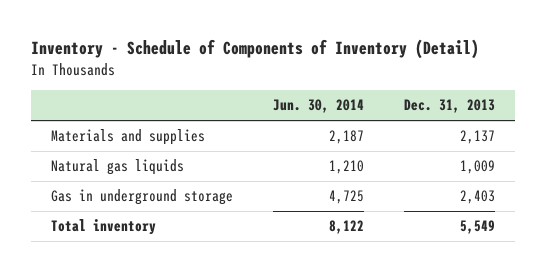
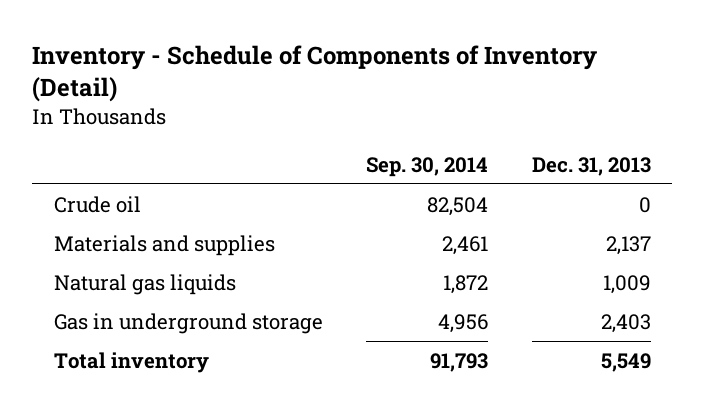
[272,99,364,114] Jun. 30, 2014 -> none
none -> [366,156,489,177] Sep. 30, 2014
none -> [53,196,141,214] Crude oil

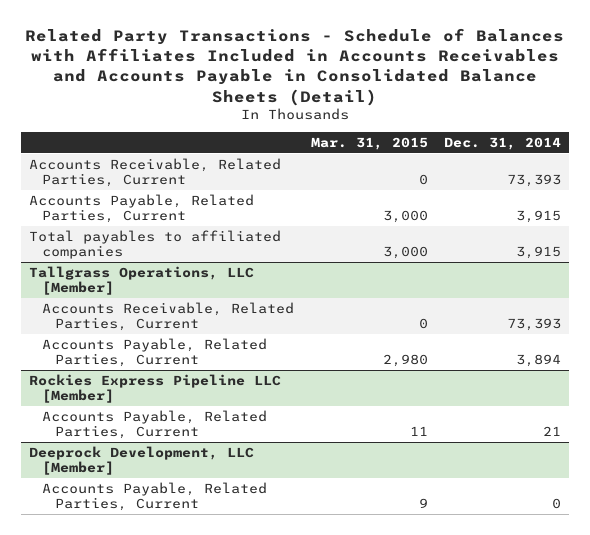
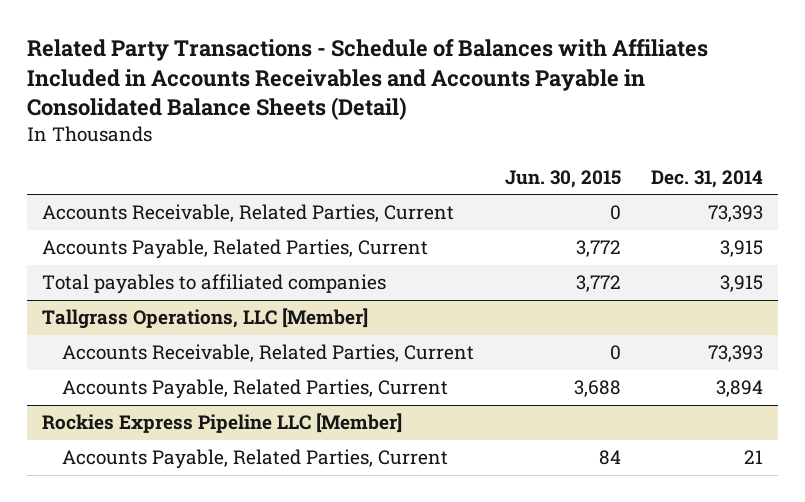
[310,136,428,150] Mar. 31, 2015 -> none
none -> [504,169,621,188] Jun. 30, 2015
[29,445,255,476] Deeprock Development, LLC [Member] -> none
[42,481,268,512] Accounts Payable, Related Parties, Current -> none

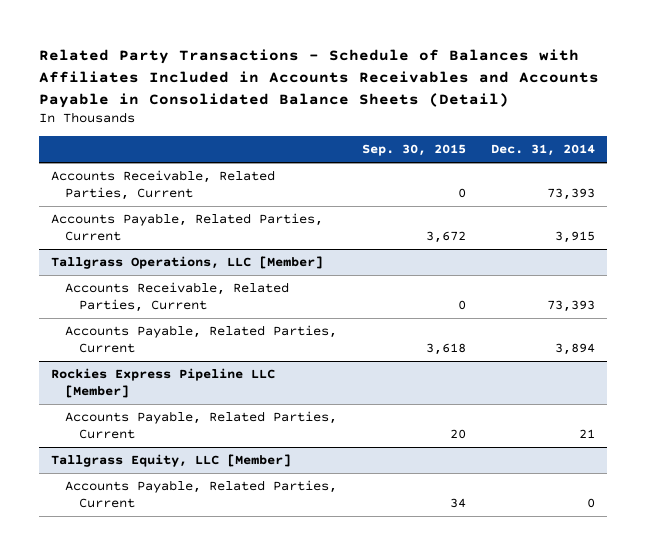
[504,169,621,188] Jun. 30, 2015 -> none
none -> [362,144,467,157] Sep. 30, 2015
[41,274,386,295] Total payables to affiliated companies -> none
none -> [51,454,292,468] Tallgrass Equity, LLC [Member]
none -> [65,480,338,509] Accounts Payable, Related Parties, Current

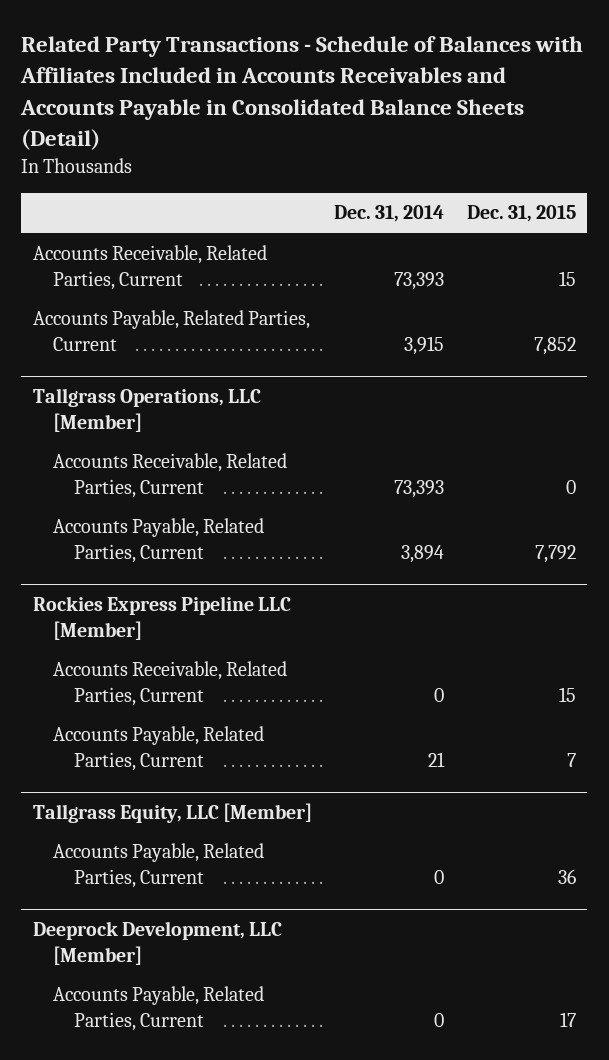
[362,144,467,157] Sep. 30, 2015 -> none
none -> [467,205,577,223] Dec. 31, 2015
none -> [53,660,288,706] Accounts Receivable, Related Parties, Current
none -> [32,920,282,965] Deeprock Development, LLC [Member]
none -> [53,985,265,1031] Accounts Payable, Related Parties, Current

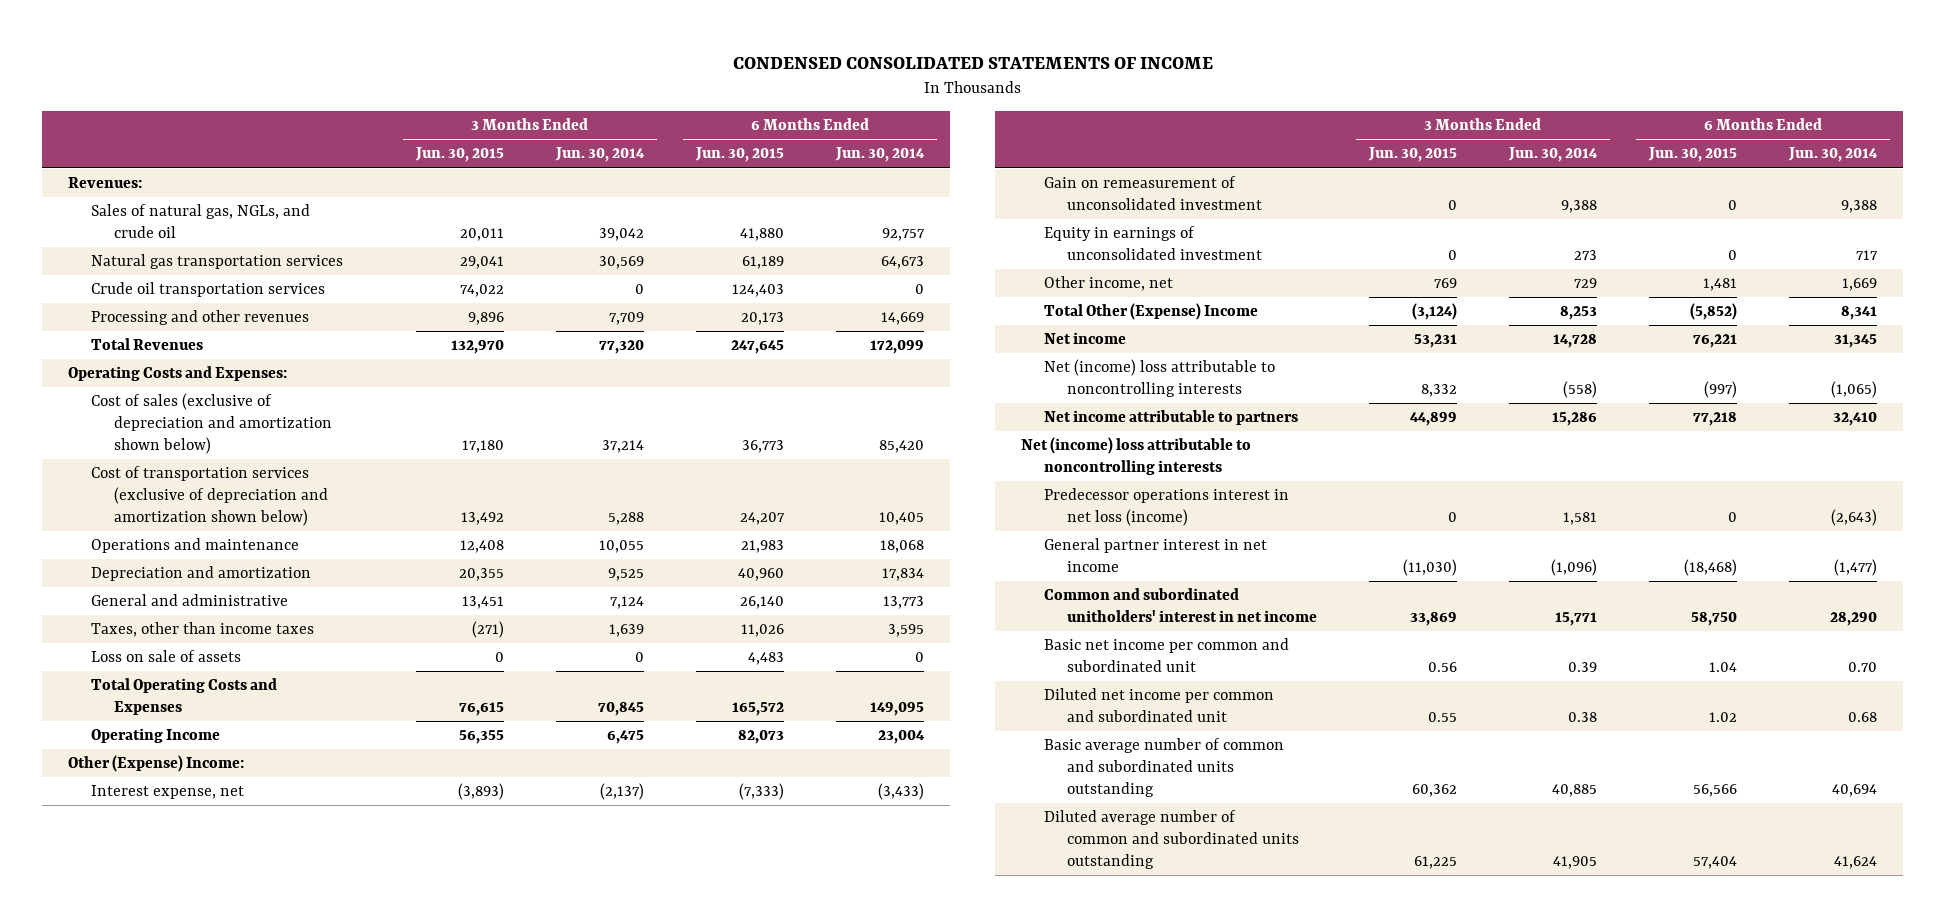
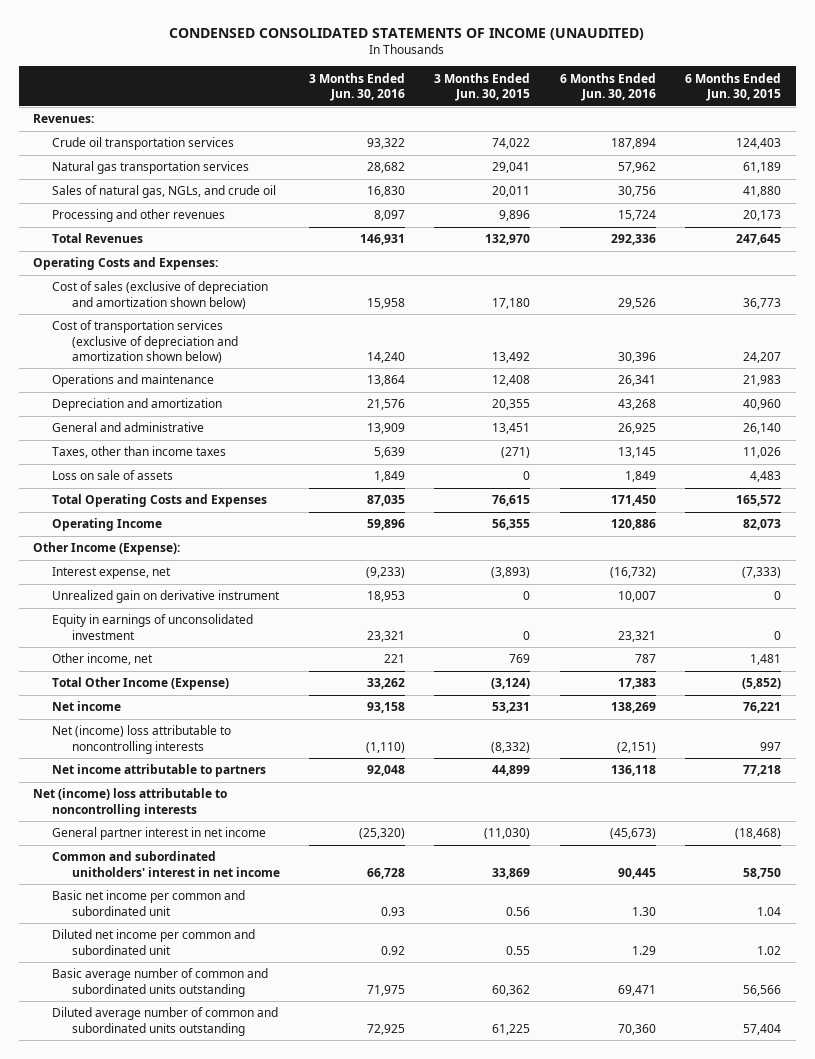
[732,57,1213,70] CONDENSED CONSOLIDATED STATEMENTS OF INCOME -> [169,27,645,40] CONDENSED CONSOLIDATED STATEMENTS OF INCOME (UNAUDITED)
[555,147,646,163] Jun. 30, 2014 -> none
[835,147,926,163] Jun. 30, 2014 -> none
none -> [309,72,406,101] 3 Months Ended Jun. 30, 2016
none -> [559,72,656,101] 6 Months Ended Jun. 30, 2016
[91,254,344,270] Natural gas transportation services -> [52,161,250,175] Natural gas transportation services
[91,204,311,239] Sales of natural gas, NGLs, and crude oil -> [52,185,277,199] Sales of natural gas, NGLs, and crude oil
[67,755,244,773] Other (Expense) Income: -> [33,542,181,556] Other Income (Expense):
[1043,176,1262,211] Gain on remeasurement of unconsolidated investment -> none
none -> [52,590,281,604] Unrealized gain on derivative instrument
[1043,303,1258,321] Total Other (Expense) Income -> [52,677,230,691] Total Other Income (Expense)
[1421,384,1458,398] 8,332 -> [491,741,531,753] (8,332)
[1704,381,1738,399] (997) -> [760,741,782,751] 997
[1043,488,1289,527] Predecessor operations interest in net loss (income) -> none

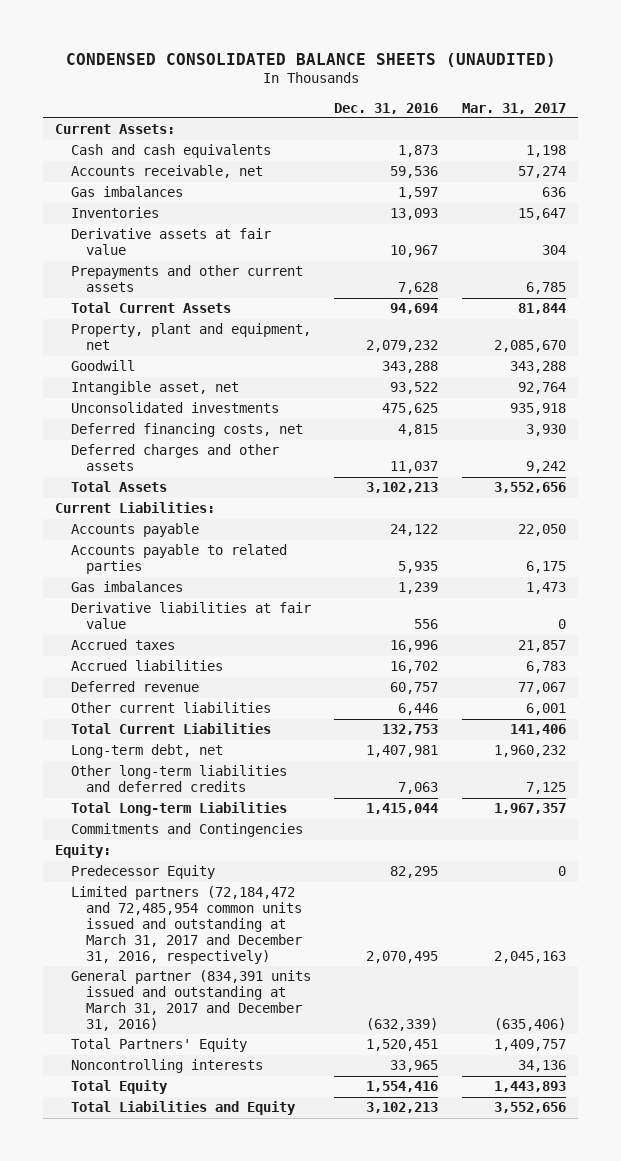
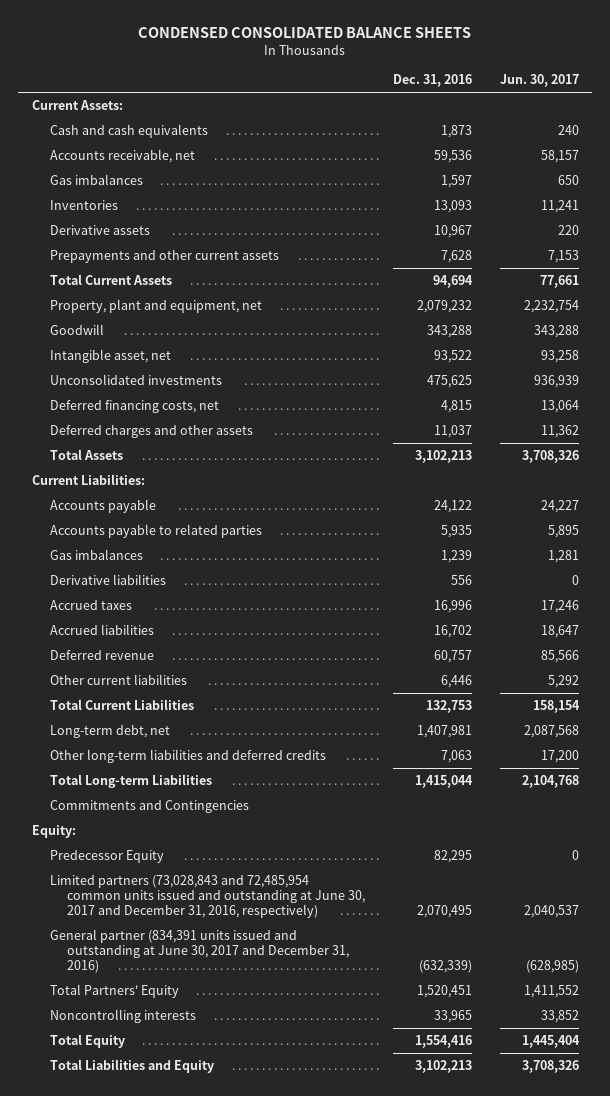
[65,52,556,67] CONDENSED CONSOLIDATED BALANCE SHEETS (UNAUDITED) -> [138,26,472,38] CONDENSED CONSOLIDATED BALANCE SHEETS
[462,102,567,114] Mar. 31, 2017 -> none
none -> [499,74,579,88] Jun. 30, 2017
[70,228,271,256] Derivative assets at fair value -> [49,225,150,236] Derivative assets
[70,602,311,630] Derivative liabilities at fair value -> [49,574,166,586] Derivative liabilities
[70,886,303,964] Limited partners (72,184,472 and 72,485,954 common units issued and outstanding at March 31, 2017 and December 31, 2016, respectively) -> [49,875,366,919] Limited partners (73,028,843 and 72,485,954 common units issued and outstanding at June 30, 2017 and December 31, 2016, respectively)
[70,970,311,1032] General partner (834,391 units issued and outstanding at March 31, 2017 and December 31, 2016) -> [49,929,350,974] General partner (834,391 units issued and outstanding at June 30, 2017 and December 31, 2016)

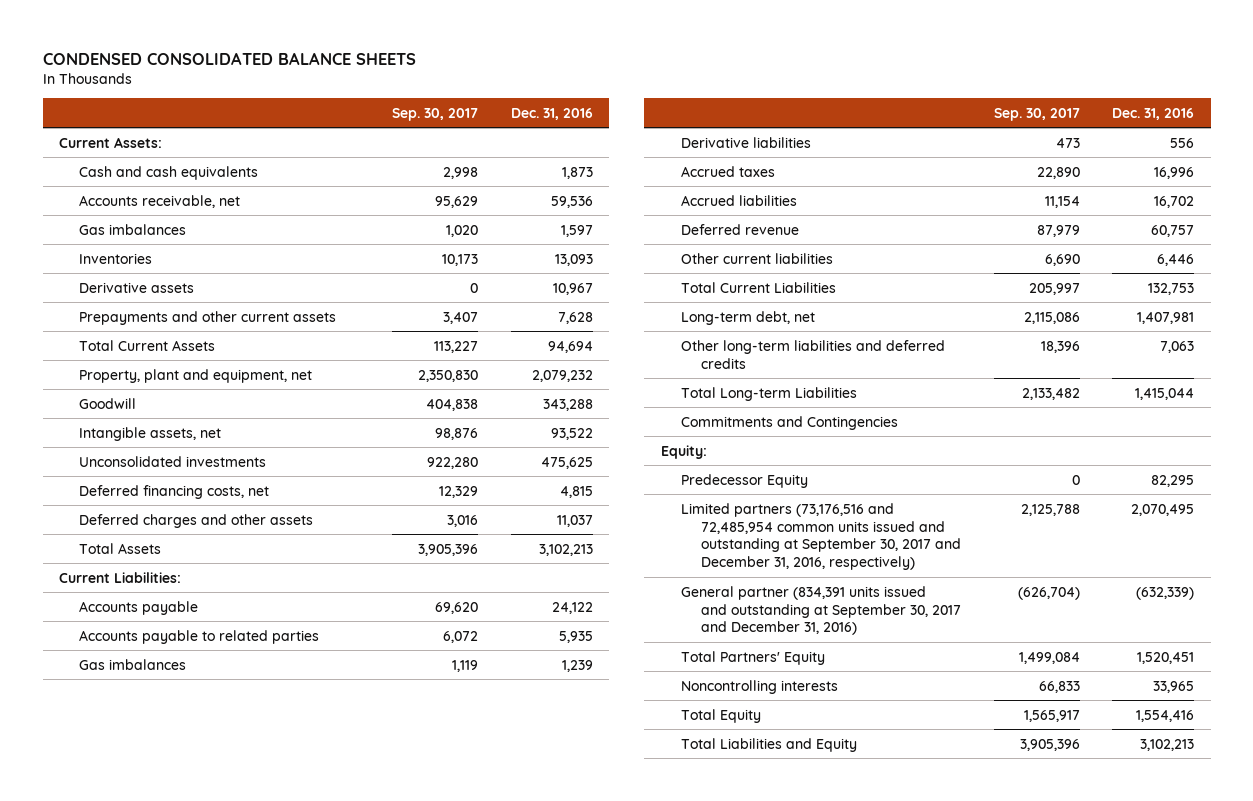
[499,74,579,88] Jun. 30, 2017 -> none
none -> [392,107,479,121] Sep. 30, 2017
[49,349,171,364] Intangible asset, net -> [79,426,222,441] Intangible assets, net
[49,875,366,919] Limited partners (73,028,843 and 72,485,954 common units issued and outstanding at June 30, 2017 and December 31, 2016, respectively) -> [680,502,962,571] Limited partners (73,176,516 and 72,485,954 common units issued and outstanding at September 30, 2017 and December 31, 2016, respectively)
[49,929,350,974] General partner (834,391 units issued and outstanding at June 30, 2017 and December 31, 2016) -> [680,585,962,636] General partner (834,391 units issued and outstanding at September 30, 2017 and December 31, 2016)

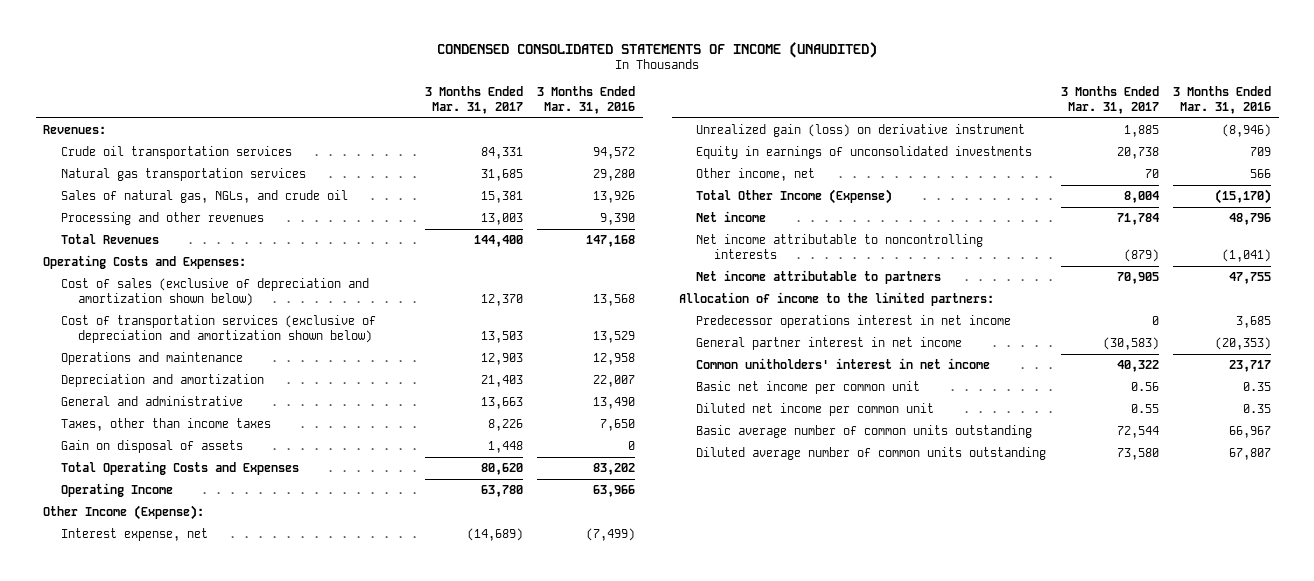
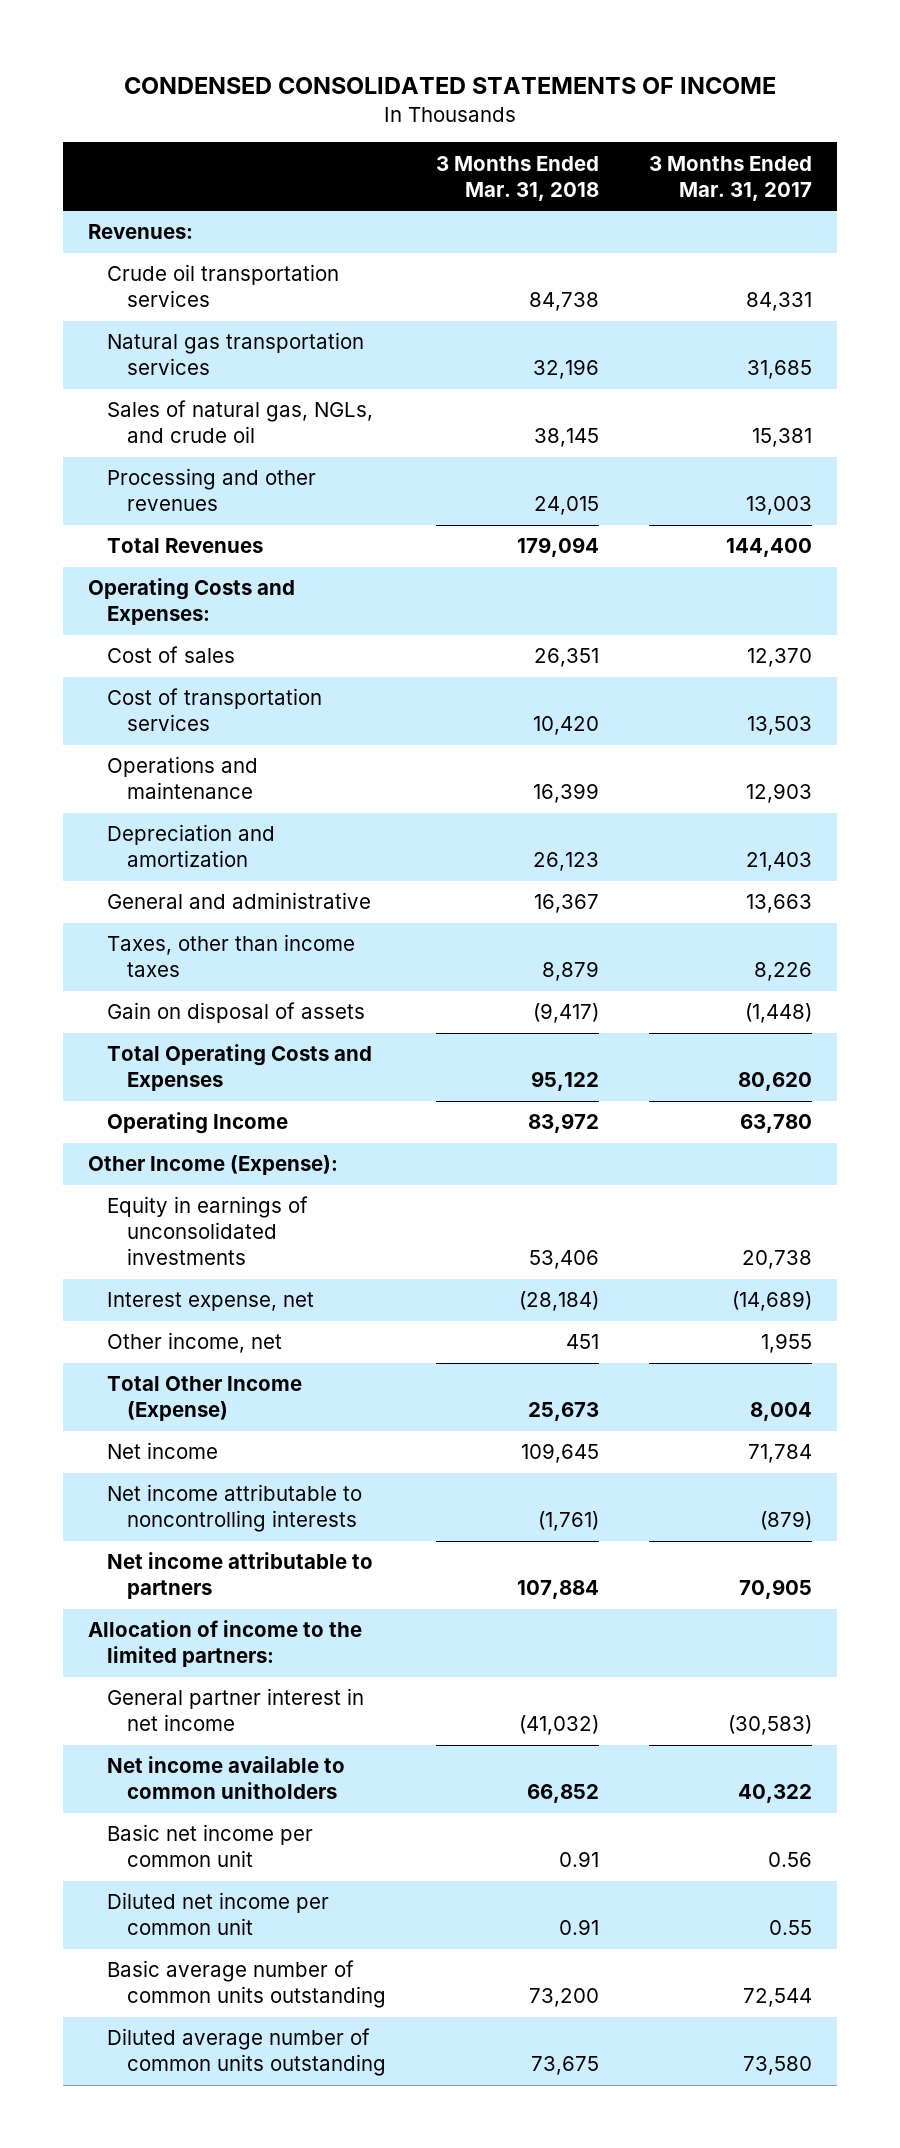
[437,41,878,58] CONDENSED CONSOLIDATED STATEMENTS OF INCOME (UNAUDITED) -> [123,77,776,95] CONDENSED CONSOLIDATED STATEMENTS OF INCOME
[537,86,636,114] 3 Months Ended Mar. 31, 2016 -> none
none -> [436,155,600,201] 3 Months Ended Mar. 31, 2018
[60,278,369,306] Cost of sales (exclusive of depreciation and amortization shown below) -> [107,646,236,664] Cost of sales
[60,315,376,343] Cost of transportation services (exclusive of depreciation and amortization shown below) -> [107,688,323,732] Cost of transportation services
[488,441,524,454] 1,448 -> [744,1003,812,1024] (1,448)
[696,124,1026,138] Unrealized gain (loss) on derivative instrument -> none
[60,528,208,542] Interest expense, net -> [107,1292,315,1312] Interest expense, net
[1144,169,1159,179] 70 -> [760,1333,812,1354] 1,955
[696,315,1012,329] Predecessor operations interest in net income -> none
[696,358,991,370] Common unitholders' interest in net income -> [107,1756,346,1800] Net income available to common unitholders

